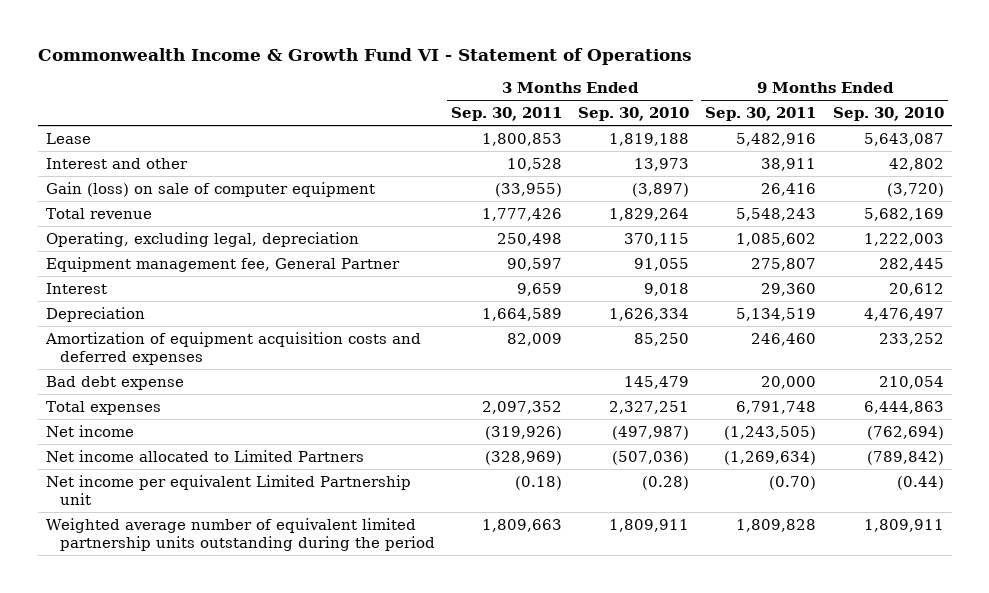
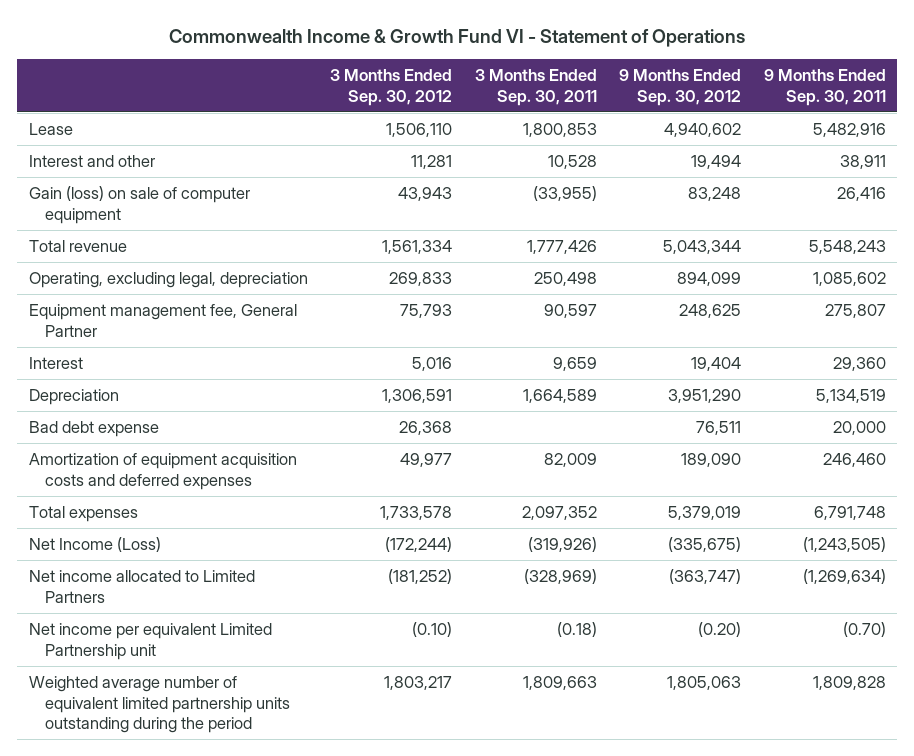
[578,107,690,122] Sep. 30, 2010 -> none
[832,107,944,122] Sep. 30, 2010 -> none
none -> [330,69,453,106] 3 Months Ended Sep. 30, 2012
none -> [619,69,742,106] 9 Months Ended Sep. 30, 2012
[44,331,421,366] Amortization of equipment acquisition costs and deferred expenses -> [28,453,297,490] Amortization of equipment acquisition costs and deferred expenses
[45,424,134,437] Net income -> [28,537,161,553] Net Income (Loss)

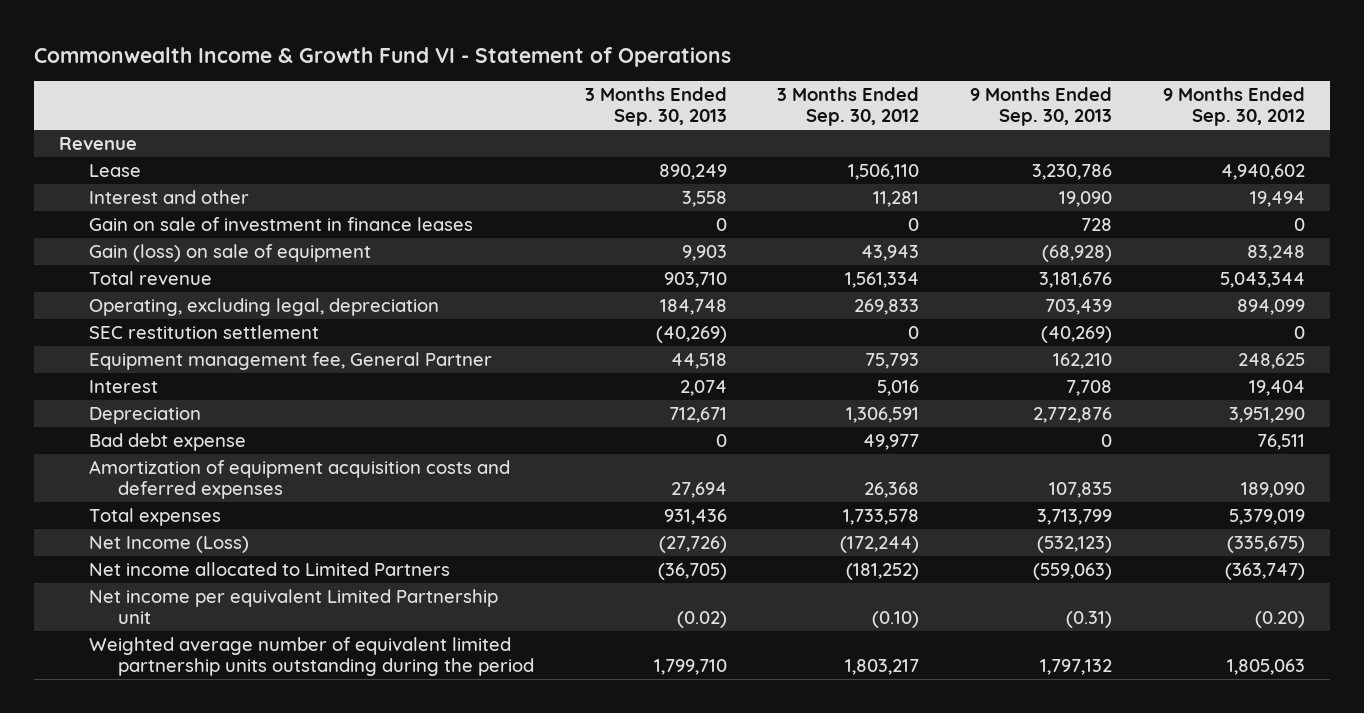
[474,69,597,106] 3 Months Ended Sep. 30, 2011 -> none
[763,69,886,106] 9 Months Ended Sep. 30, 2011 -> none
none -> [584,87,727,127] 3 Months Ended Sep. 30, 2013
none -> [970,87,1113,127] 9 Months Ended Sep. 30, 2013
none -> [59,137,138,151] Revenue
none -> [88,217,473,232] Gain on sale of investment in finance leases
[28,186,250,224] Gain (loss) on sale of computer equipment -> [88,244,371,263] Gain (loss) on sale of equipment
none -> [88,325,319,340] SEC restitution settlement
[399,421,453,436] 26,368 -> [863,434,920,451] 49,977
[400,453,453,468] 49,977 -> [864,482,920,499] 26,368

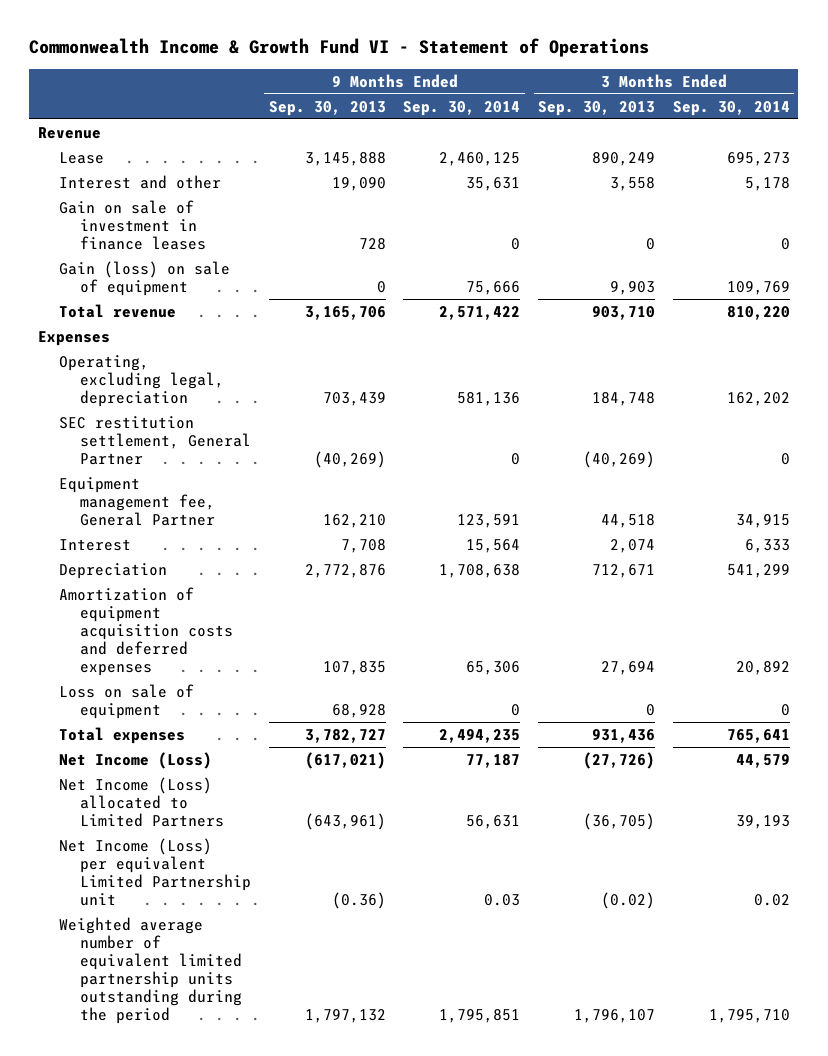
[777,87,920,127] 3 Months Ended Sep. 30, 2012 -> none
[1162,87,1305,127] 9 Months Ended Sep. 30, 2012 -> none
none -> [403,100,521,116] Sep. 30, 2014
none -> [672,100,790,116] Sep. 30, 2014
[1032,164,1113,181] 3,230,786 -> [304,151,386,166] 3,145,888
[1042,245,1113,263] (68,928) -> [376,280,386,293] 0
[1039,272,1113,289] 3,181,676 -> [304,305,386,320] 3,165,706
none -> [38,330,111,346] Expenses
[88,325,319,340] SEC restitution settlement -> [59,415,252,465] SEC restitution settlement, General Partner
[88,433,246,452] Bad debt expense -> none
none -> [59,683,195,719] Loss on sale of equipment
[1037,509,1113,526] 3,713,799 -> [304,728,386,743] 3,782,727
[1037,536,1113,554] (532,123) -> [304,751,386,769] (617,021)
[88,562,450,577] Net income allocated to Limited Partners -> [59,776,225,827] Net Income (Loss) allocated to Limited Partners
[1033,563,1113,581] (559,063) -> [304,812,386,830] (643,961)
[88,589,498,625] Net income per equivalent Limited Partnership unit -> [59,837,252,906] Net Income (Loss) per equivalent Limited Partnership unit
[1066,611,1113,629] (0.31) -> [331,891,386,909] (0.36)
[653,659,727,676] 1,799,710 -> [573,1008,655,1023] 1,796,107

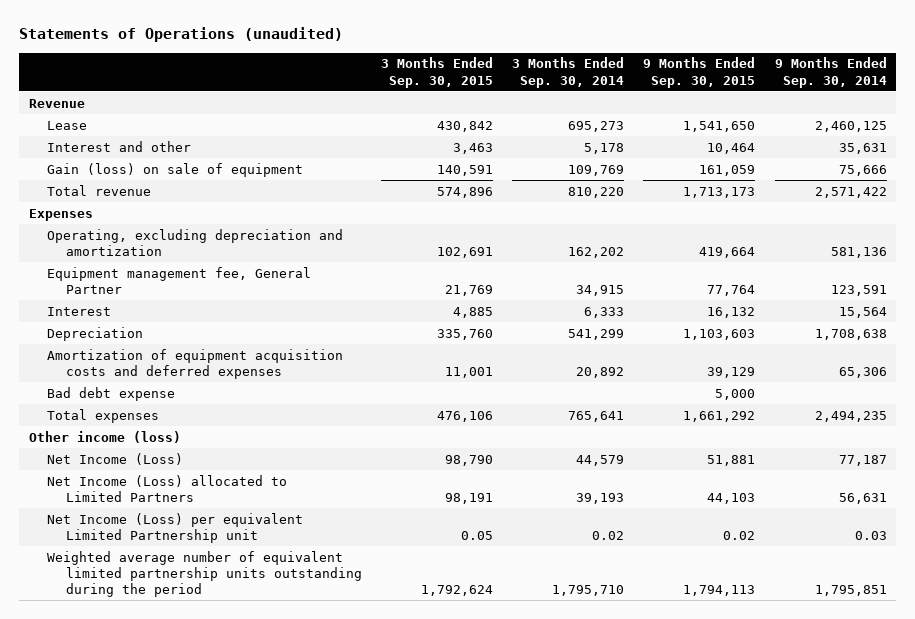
[29,38,650,58] Commonwealth Income & Growth Fund VI - Statement of Operations -> [18,27,343,43] Statements of Operations (unaudited)
[268,100,386,116] Sep. 30, 2013 -> none
[537,100,655,116] Sep. 30, 2013 -> none
none -> [380,57,493,88] 3 Months Ended Sep. 30, 2015
none -> [643,57,756,88] 9 Months Ended Sep. 30, 2015
[59,199,207,250] Gain on sale of investment in finance leases -> none
[59,415,252,465] SEC restitution settlement, General Partner -> none
[59,354,225,407] Operating, excluding legal, depreciation -> [47,228,344,256] Operating, excluding depreciation and amortization
[59,683,195,719] Loss on sale of equipment -> none
none -> [47,386,176,401] Bad debt expense
none -> [28,430,181,443] Other income (loss)

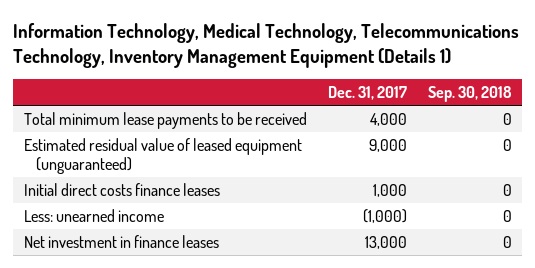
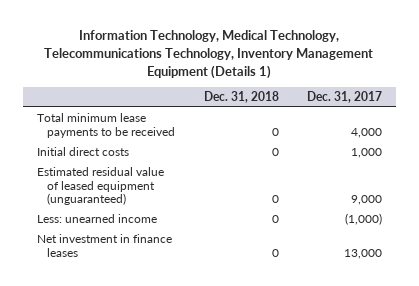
[427,86,512,103] Sep. 30, 2018 -> none
none -> [203,91,279,104] Dec. 31, 2018
none -> [36,146,129,156] Initial direct costs
[23,182,220,196] Initial direct costs finance leases -> none

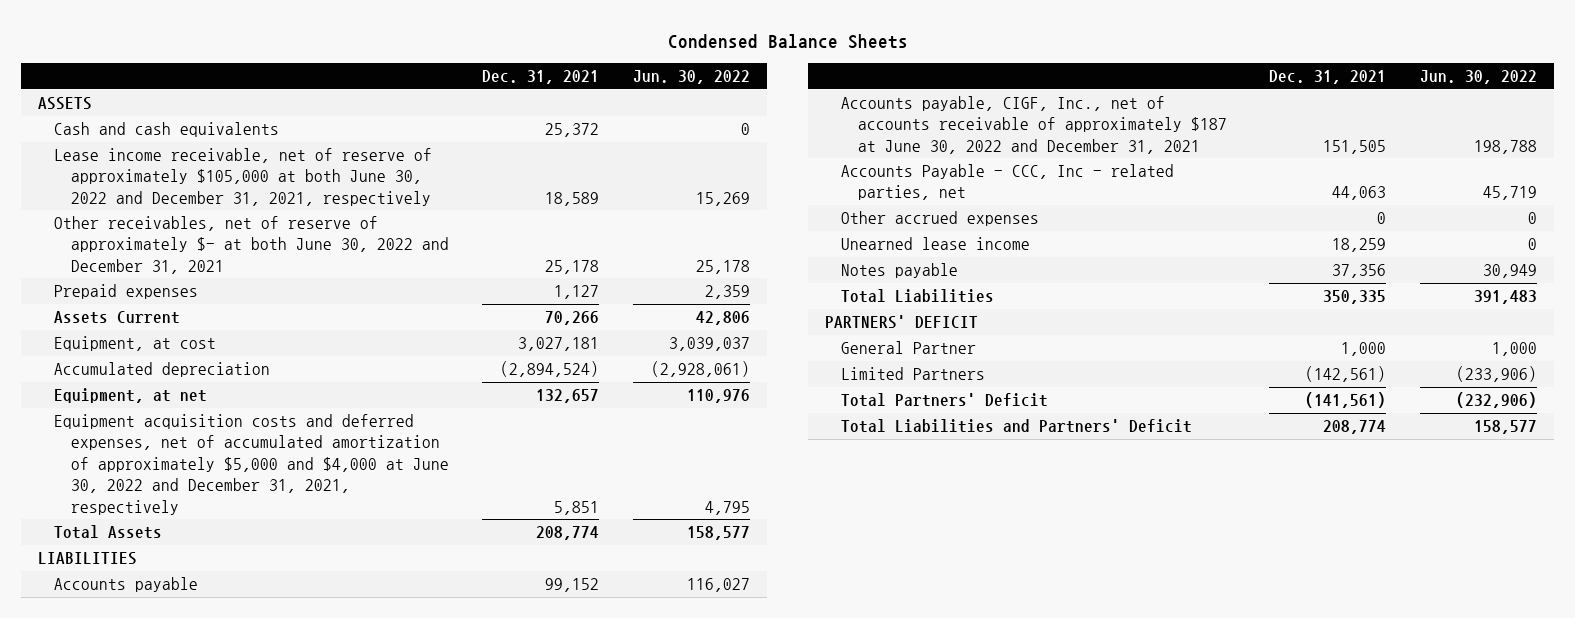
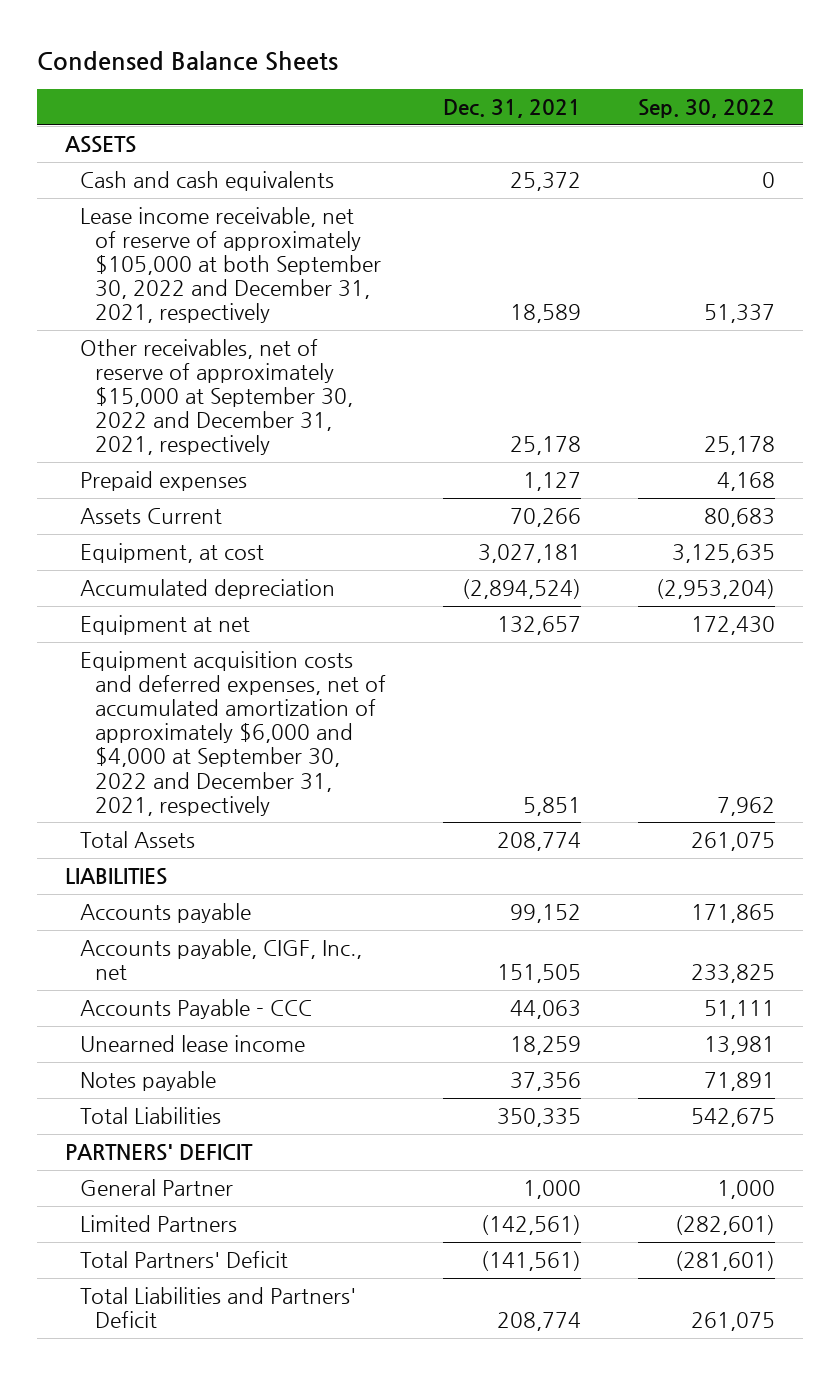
[633,70,751,85] Jun. 30, 2022 -> none
none -> [637,99,775,119] Sep. 30, 2022
[54,148,433,206] Lease income receivable, net of reserve of approximately $105,000 at both June 30, 2022 and December 31, 2021, respectively -> [80,207,382,324] Lease income receivable, net of reserve of approximately $105,000 at both September 30, 2022 and December 31, 2021, respectively
[54,216,449,274] Other receivables, net of reserve of approximately $- at both June 30, 2022 and December 31, 2021 -> [80,339,354,456] Other receivables, net of reserve of approximately $15,000 at September 30, 2022 and December 31, 2021, respectively
[54,388,208,404] Equipment, at net -> [80,615,251,636] Equipment at net
[54,414,449,515] Equipment acquisition costs and deferred expenses, net of accumulated amortization of approximately $5,000 and $4,000 at June 30, 2022 and December 31, 2021, respectively -> [80,651,387,816] Equipment acquisition costs and deferred expenses, net of accumulated amortization of approximately $6,000 and $4,000 at September 30, 2022 and December 31, 2021, respectively
[841,211,1040,227] Other accrued expenses -> none
[841,96,1227,154] Accounts payable, CIGF, Inc., net of accounts receivable of approximately $187 at June 30, 2022 and December 31, 2021 -> [80,939,363,981] Accounts payable, CIGF, Inc., net
[841,164,1175,201] Accounts Payable - CCC, Inc - related parties, net -> [80,999,313,1020] Accounts Payable - CCC

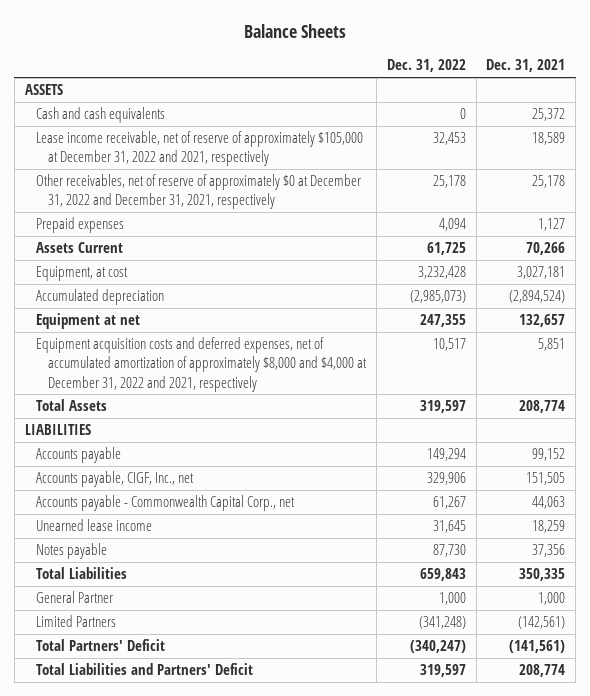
[36,50,338,71] Condensed Balance Sheets -> [244,23,347,38] Balance Sheets
[637,99,775,119] Sep. 30, 2022 -> none
none -> [386,59,466,73] Dec. 31, 2022
[80,207,382,324] Lease income receivable, net of reserve of approximately $105,000 at both September 30, 2022 and December 31, 2021, respectively -> [36,131,364,167] Lease income receivable, net of reserve of approximately $105,000 at December 31, 2022 and 2021, respectively
[80,339,354,456] Other receivables, net of reserve of approximately $15,000 at September 30, 2022 and December 31, 2021, respectively -> [36,174,362,210] Other receivables, net of reserve of approximately $0 at December 31, 2022 and December 31, 2021, respectively
[80,651,387,816] Equipment acquisition costs and deferred expenses, net of accumulated amortization of approximately $6,000 and $4,000 at September 30, 2022 and December 31, 2021, respectively -> [36,337,368,392] Equipment acquisition costs and deferred expenses, net of accumulated amortization of approximately $8,000 and $4,000 at December 31, 2022 and 2021, respectively
[80,999,313,1020] Accounts Payable - CCC -> [36,495,296,512] Accounts payable - Commonwealth Capital Corp., net
[64,1144,253,1162] PARTNERS' DEFICIT -> none

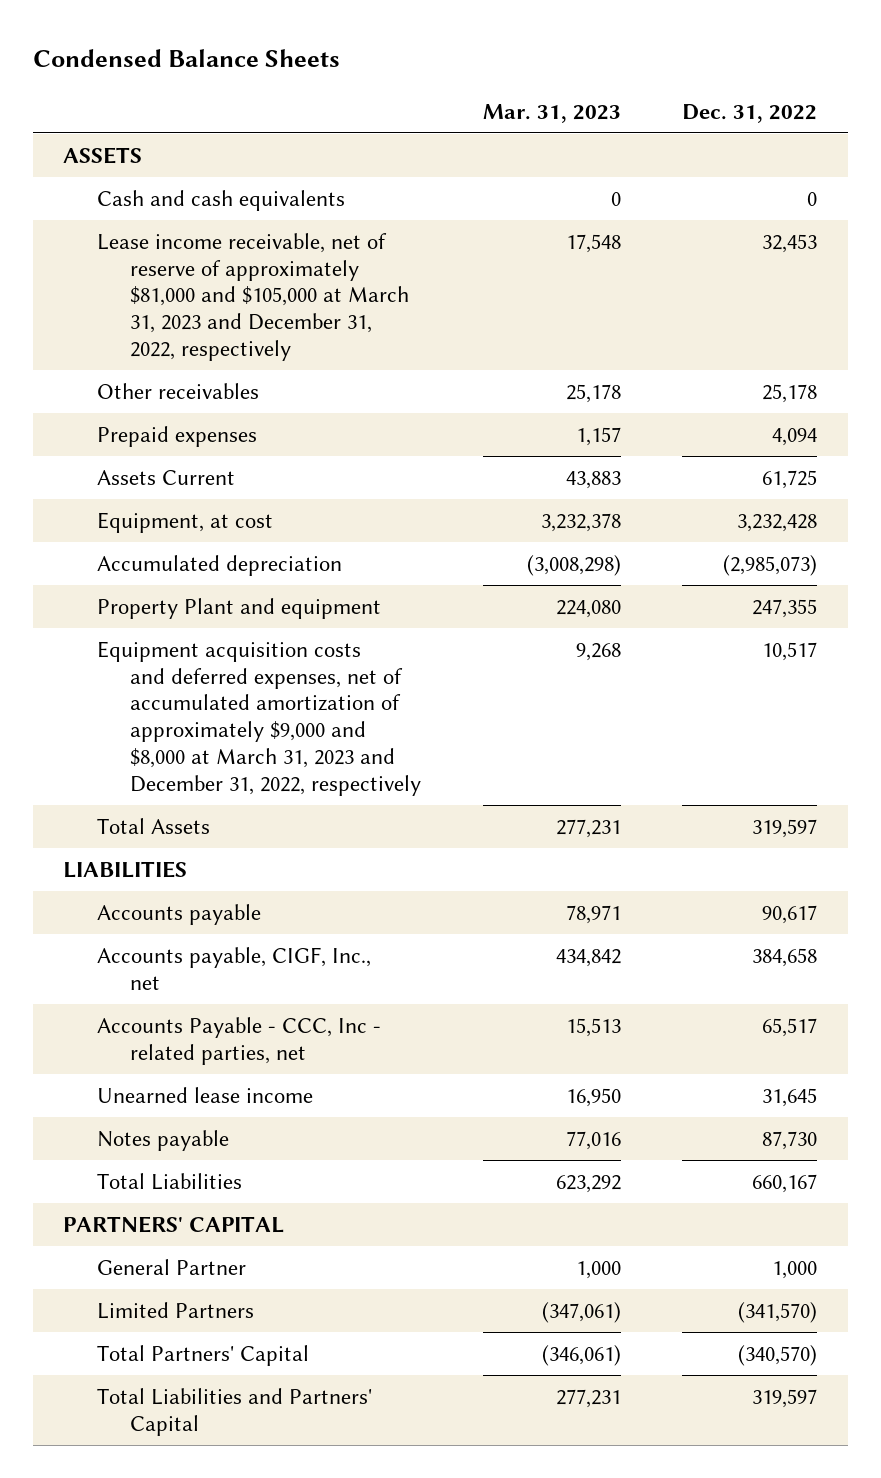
[244,23,347,38] Balance Sheets -> [32,49,340,68] Condensed Balance Sheets
[486,59,566,73] Dec. 31, 2021 -> none
none -> [482,103,621,123] Mar. 31, 2023
[36,131,364,167] Lease income receivable, net of reserve of approximately $105,000 at December 31, 2022 and 2021, respectively -> [96,232,410,362] Lease income receivable, net of reserve of approximately $81,000 and $105,000 at March 31, 2023 and December 31, 2022, respectively
[36,174,362,210] Other receivables, net of reserve of approximately $0 at December 31, 2022 and December 31, 2021, respectively -> [96,382,259,399] Other receivables
[36,313,141,330] Equipment at net -> [96,597,381,619] Property Plant and equipment
[36,337,368,392] Equipment acquisition costs and deferred expenses, net of accumulated amortization of approximately $8,000 and $4,000 at December 31, 2022 and 2021, respectively -> [96,640,422,796] Equipment acquisition costs and deferred expenses, net of accumulated amortization of approximately $9,000 and $8,000 at March 31, 2023 and December 31, 2022, respectively
[426,448,466,462] 149,294 -> [762,904,818,924] 90,617
[426,472,466,486] 329,906 -> [752,947,818,967] 384,658
[36,495,296,512] Accounts payable - Commonwealth Capital Corp., net -> [96,1016,381,1065] Accounts Payable - CCC, Inc - related parties, net
[432,496,466,510] 61,267 -> [762,1017,818,1037] 65,517
[419,568,466,582] 659,843 -> [752,1173,818,1193] 660,167
none -> [63,1215,285,1233] PARTNERS' CAPITAL
[418,616,466,630] (341,248) -> [738,1301,818,1323] (341,570)
[36,639,166,652] Total Partners' Deficit -> [96,1344,309,1366] Total Partners' Capital
[409,640,466,654] (340,247) -> [738,1344,818,1366] (340,570)
[36,663,254,676] Total Liabilities and Partners' Deficit -> [96,1387,372,1436] Total Liabilities and Partners' Capital

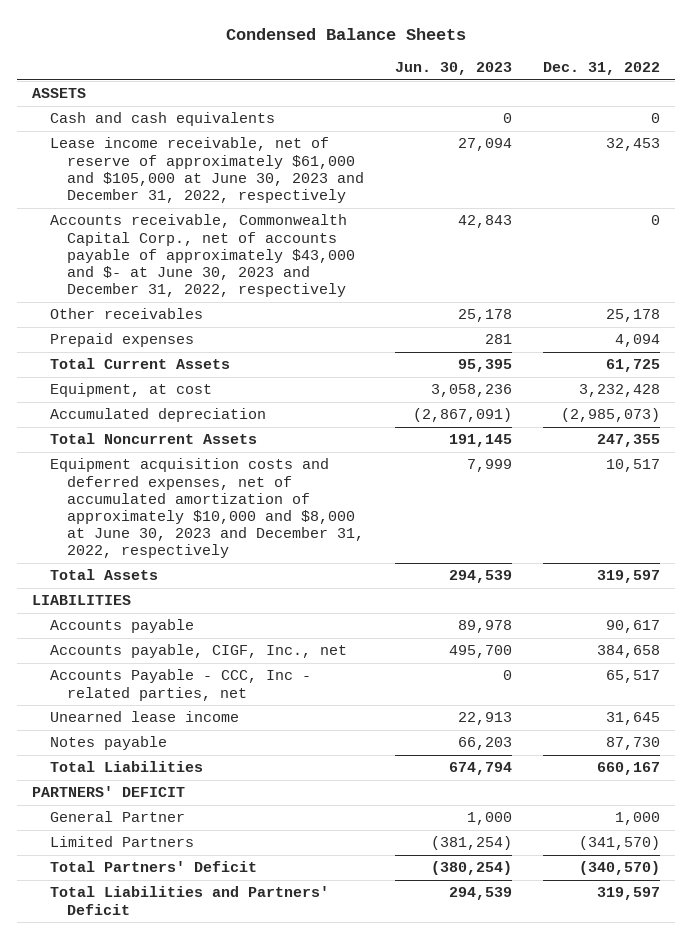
[482,103,621,123] Mar. 31, 2023 -> none
none -> [395,62,513,76] Jun. 30, 2023
[96,232,410,362] Lease income receivable, net of reserve of approximately $81,000 and $105,000 at March 31, 2023 and December 31, 2022, respectively -> [49,137,365,203] Lease income receivable, net of reserve of approximately $61,000 and $105,000 at June 30, 2023 and December 31, 2022, respectively
none -> [49,214,356,298] Accounts receivable, Commonwealth Capital Corp., net of accounts payable of approximately $43,000 and $- at June 30, 2023 and December 31, 2022, respectively
[96,469,235,485] Assets Current -> [49,358,230,370] Total Current Assets
[96,597,381,619] Property Plant and equipment -> [49,433,257,445] Total Noncurrent Assets
[96,640,422,796] Equipment acquisition costs and deferred expenses, net of accumulated amortization of approximately $9,000 and $8,000 at March 31, 2023 and December 31, 2022, respectively -> [49,458,365,559] Equipment acquisition costs and deferred expenses, net of accumulated amortization of approximately $10,000 and $8,000 at June 30, 2023 and December 31, 2022, respectively
[63,1215,285,1233] PARTNERS' CAPITAL -> [32,786,186,798] PARTNERS' DEFICIT
[96,1344,309,1366] Total Partners' Capital -> [49,861,257,873] Total Partners' Deficit
[96,1387,372,1436] Total Liabilities and Partners' Capital -> [49,886,329,915] Total Liabilities and Partners' Deficit

